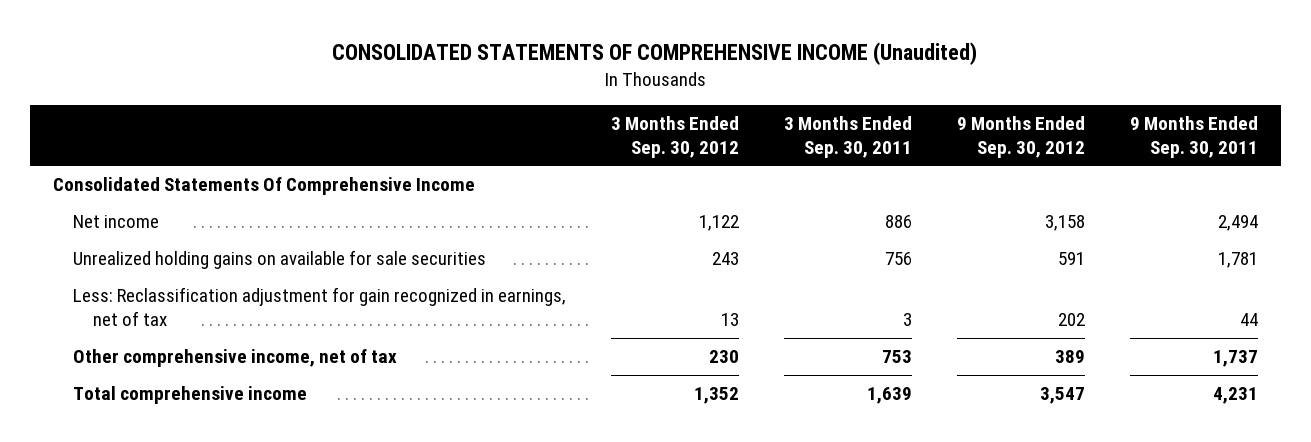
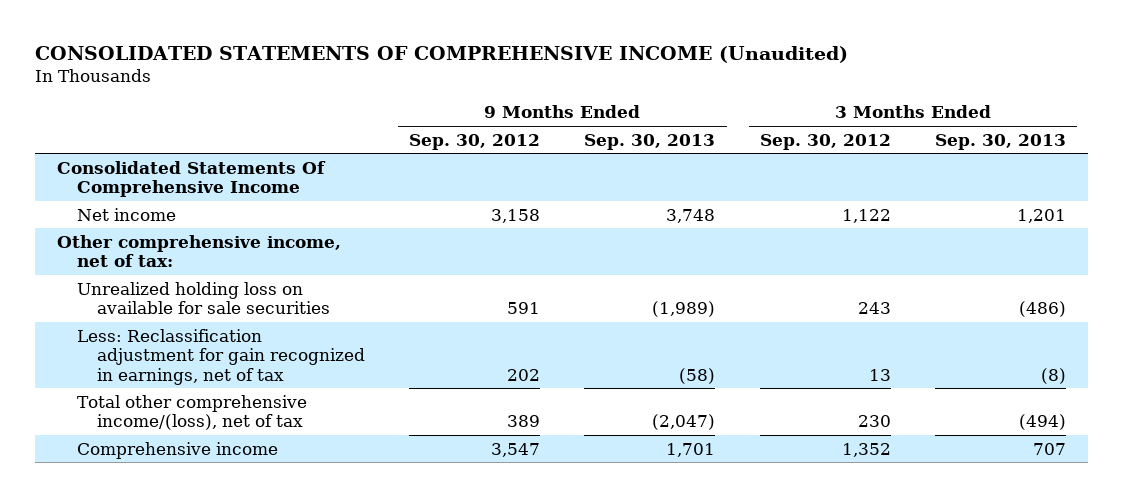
[784,115,913,158] 3 Months Ended Sep. 30, 2011 -> none
[1130,115,1259,158] 9 Months Ended Sep. 30, 2011 -> none
none -> [584,133,716,150] Sep. 30, 2013
none -> [934,133,1066,150] Sep. 30, 2013
none -> [57,234,342,268] Other comprehensive income, net of tax:
[73,250,487,270] Unrealized holding gains on available for sale securities -> [77,281,330,315] Unrealized holding loss on available for sale securities
[73,349,398,368] Other comprehensive income, net of tax -> [77,394,308,431] Total other comprehensive income/(loss), net of tax
[73,386,308,405] Total comprehensive income -> [77,441,279,459] Comprehensive income

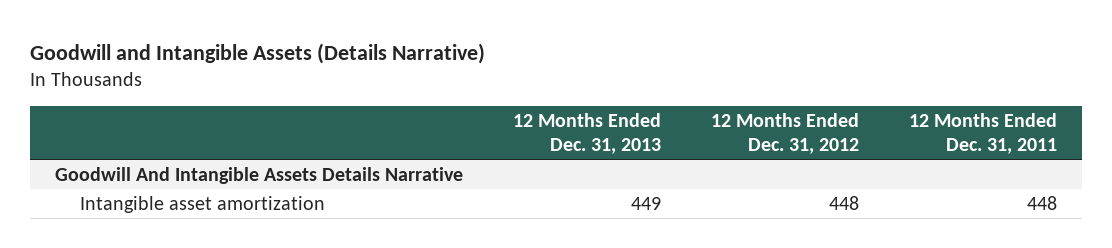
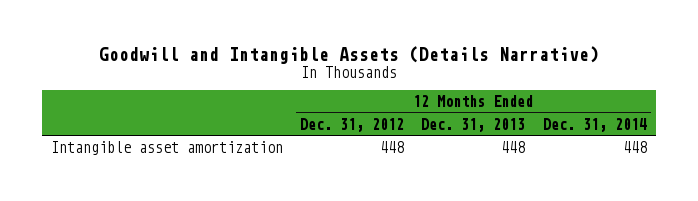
[909,112,1058,154] 12 Months Ended Dec. 31, 2011 -> none
none -> [542,117,647,132] Dec. 31, 2014
[55,166,464,184] Goodwill And Intangible Assets Details Narrative -> none
[631,196,662,210] 449 -> [501,140,526,153] 448

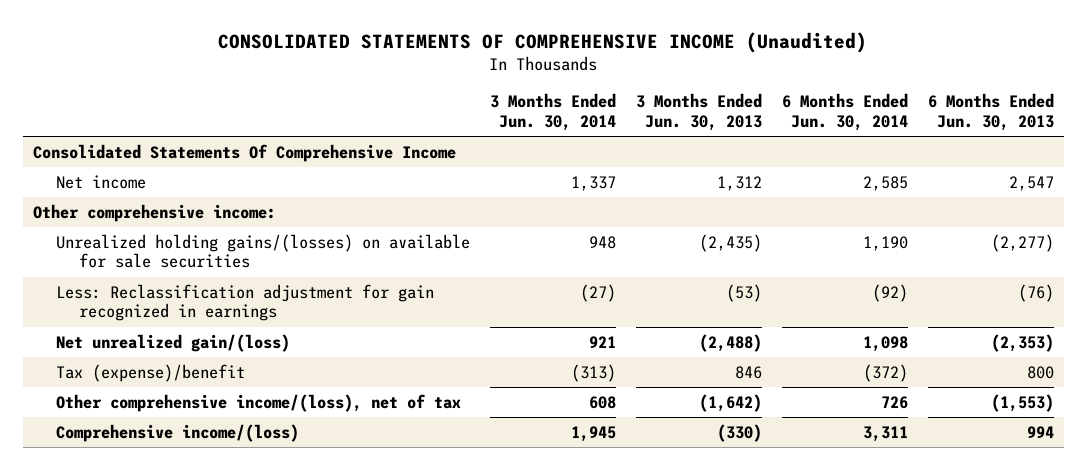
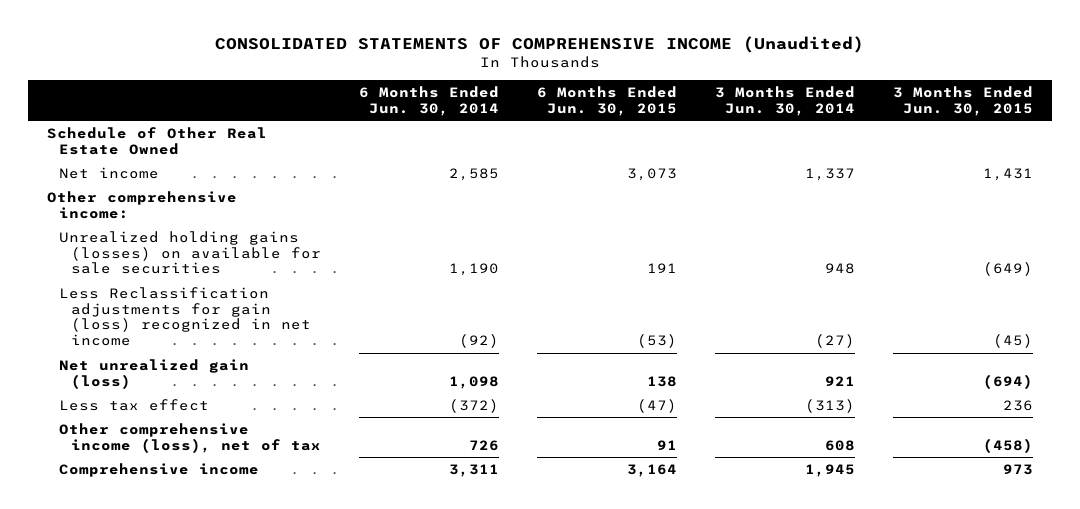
[636,93,763,131] 3 Months Ended Jun. 30, 2013 -> none
[928,93,1055,131] 6 Months Ended Jun. 30, 2013 -> none
none -> [536,86,677,116] 6 Months Ended Jun. 30, 2015
none -> [892,86,1033,116] 3 Months Ended Jun. 30, 2015
[32,143,456,162] Consolidated Statements Of Comprehensive Income -> [47,126,268,155] Schedule of Other Real Estate Owned
[55,233,470,269] Unrealized holding gains/(losses) on available for sale securities -> [58,230,321,275] Unrealized holding gains (losses) on available for sale securities
[55,283,434,322] Less: Reclassification adjustment for gain recognized in earnings -> [58,286,311,347] Less Reclassification adjustments for gain (loss) recognized in net income
[55,333,290,352] Net unrealized gain/(loss) -> [58,358,249,389] Net unrealized gain (loss)
[55,363,245,382] Tax (expense)/benefit -> [58,398,209,411] Less tax effect
[55,393,461,412] Other comprehensive income/(loss), net of tax -> [58,422,321,453] Other comprehensive income (loss), net of tax
[55,423,299,442] Comprehensive income/(loss) -> [58,462,259,477] Comprehensive income

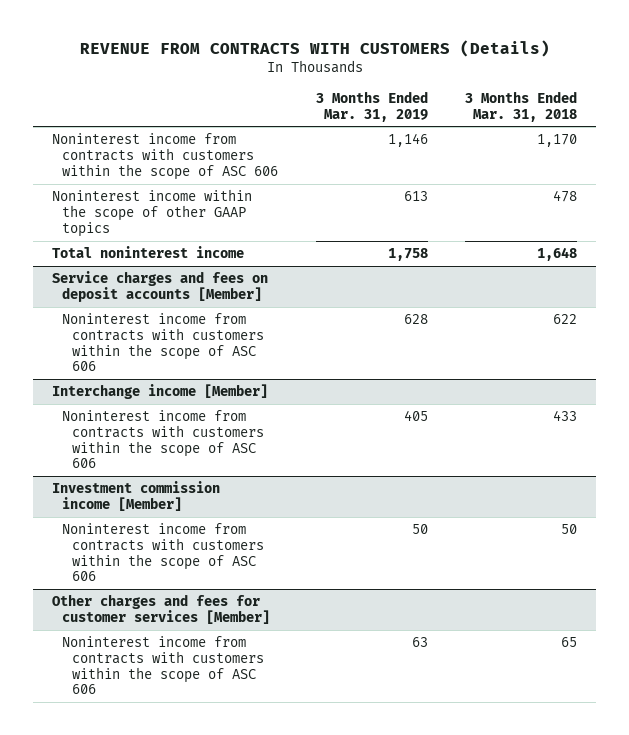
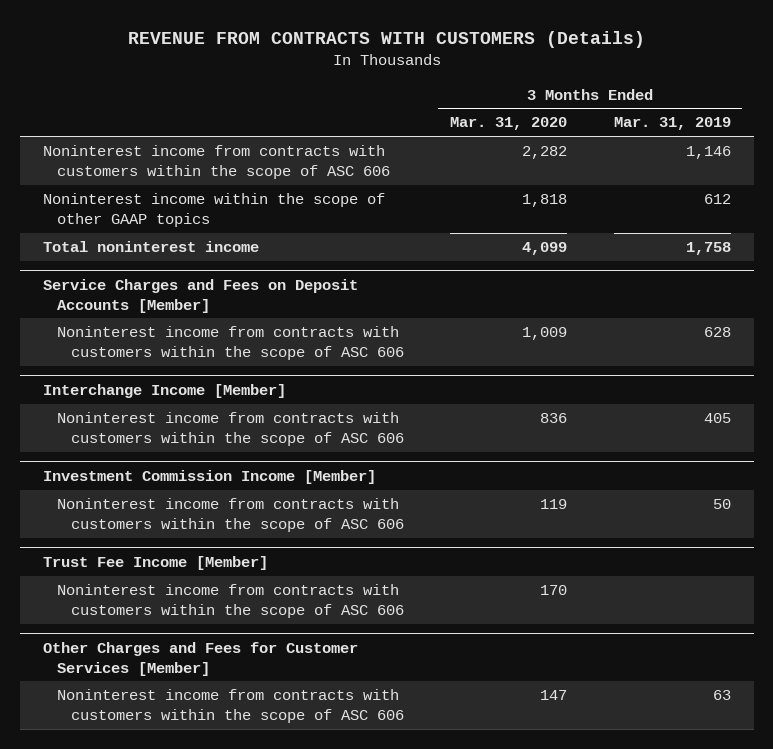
[465,90,578,122] 3 Months Ended Mar. 31, 2018 -> none
none -> [450,117,568,131] Mar. 31, 2020
[403,191,428,202] 613 -> [703,194,731,205] 612
[52,271,269,302] Service charges and fees on deposit accounts [Member] -> [42,278,358,313] Service Charges and Fees on Deposit Accounts [Member]
[52,384,269,400] Interchange income [Member] -> [42,383,286,398] Interchange Income [Member]
[52,481,221,511] Investment commission income [Member] -> [42,469,376,484] Investment Commission Income [Member]
none -> [42,555,268,570] Trust Fee Income [Member]
none -> [56,584,404,618] Noninterest income from contracts with customers within the scope of ASC 606
[52,594,271,624] Other charges and fees for customer services [Member] -> [42,641,358,676] Other Charges and Fees for Customer Services [Member]

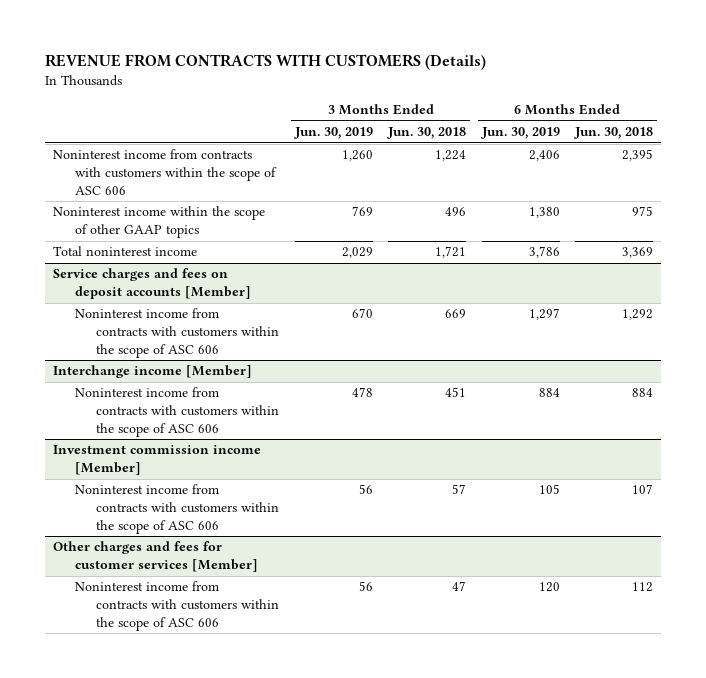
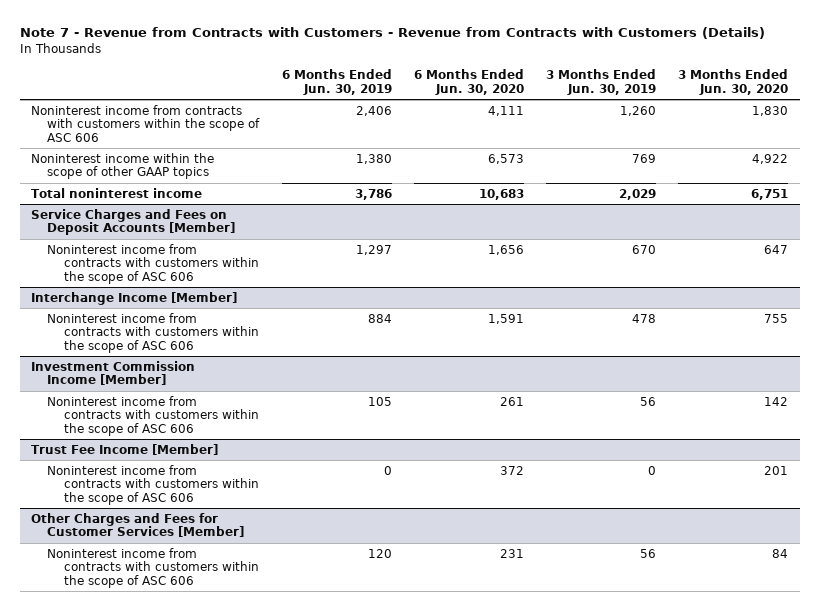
[45,54,487,71] REVENUE FROM CONTRACTS WITH CUSTOMERS (Details) -> [19,27,765,40] Note 7 - Revenue from Contracts with Customers - Revenue from Contracts with Customers (Details)
[387,127,467,140] Jun. 30, 2018 -> none
[573,127,653,140] Jun. 30, 2018 -> none
none -> [413,69,524,95] 6 Months Ended Jun. 30, 2020
none -> [678,69,789,95] 3 Months Ended Jun. 30, 2020
[52,268,251,300] Service charges and fees on deposit accounts [Member] -> [30,208,236,236] Service Charges and Fees on Deposit Accounts [Member]
[52,365,252,379] Interchange income [Member] -> [30,291,237,305] Interchange Income [Member]
[52,445,261,476] Investment commission income [Member] -> [30,360,195,386] Investment Commission Income [Member]
none -> [30,443,218,455] Trust Fee Income [Member]
none -> [47,464,260,506] Noninterest income from contracts with customers within the scope of ASC 606
[52,541,258,573] Other charges and fees for customer services [Member] -> [30,512,245,538] Other Charges and Fees for Customer Services [Member]

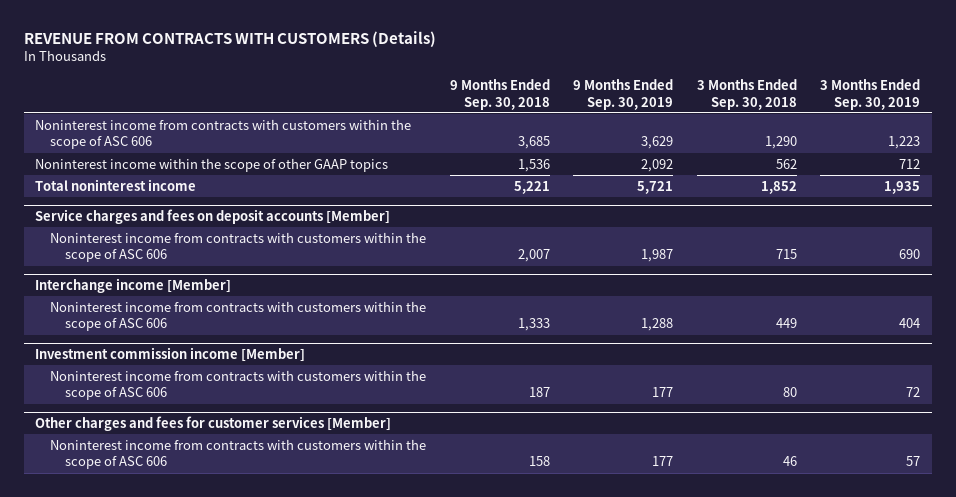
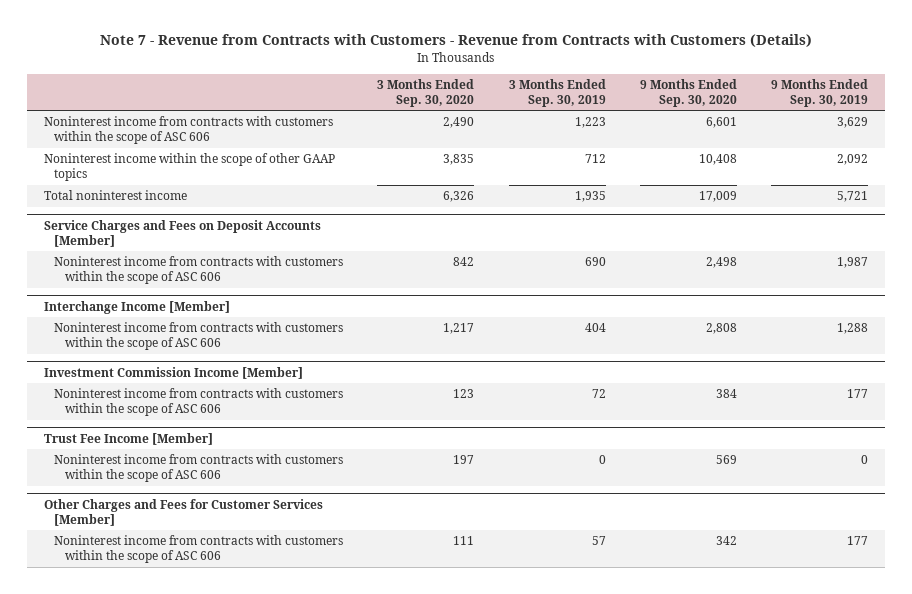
[23,30,436,47] REVENUE FROM CONTRACTS WITH CUSTOMERS (Details) -> [99,34,812,48] Note 7 - Revenue from Contracts with Customers - Revenue from Contracts with Customers (Details)
[449,79,550,110] 9 Months Ended Sep. 30, 2018 -> none
[696,79,797,110] 3 Months Ended Sep. 30, 2018 -> none
none -> [377,78,475,107] 3 Months Ended Sep. 30, 2020
none -> [639,78,737,107] 9 Months Ended Sep. 30, 2020
[35,209,391,225] Service charges and fees on deposit accounts [Member] -> [43,219,321,247] Service Charges and Fees on Deposit Accounts [Member]
[35,278,232,294] Interchange income [Member] -> [43,300,230,314] Interchange Income [Member]
[35,347,306,363] Investment commission income [Member] -> [43,366,303,379] Investment Commission Income [Member]
none -> [43,432,213,445] Trust Fee Income [Member]
none -> [54,454,344,483] Noninterest income from contracts with customers within the scope of ASC 606
[35,416,392,432] Other charges and fees for customer services [Member] -> [43,498,323,526] Other Charges and Fees for Customer Services [Member]

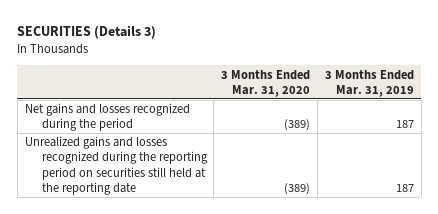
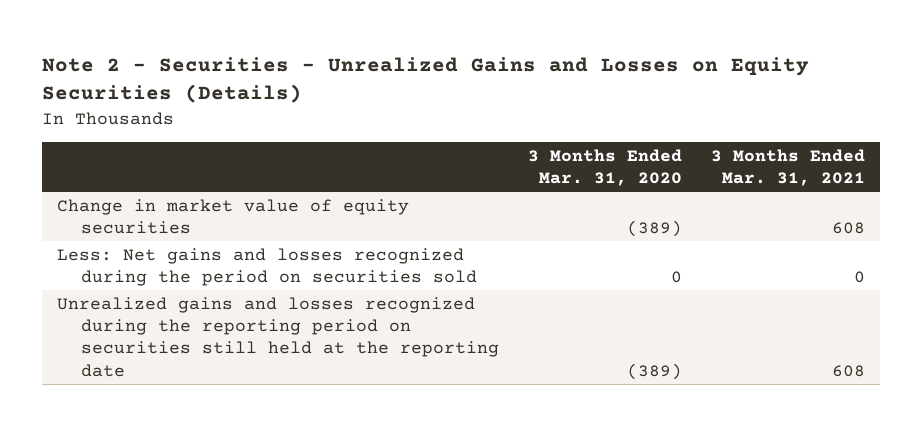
[17,25,157,40] SECURITIES (Details 3) -> [42,56,810,103] Note 2 - Securities - Unrealized Gains and Losses on Equity Securities (Details)
[324,69,414,97] 3 Months Ended Mar. 31, 2019 -> none
none -> [711,148,866,186] 3 Months Ended Mar. 31, 2021
[24,103,190,132] Net gains and losses recognized during the period -> [56,198,409,235] Change in market value of equity securities
none -> [56,247,478,287] Less: Net gains and losses recognized during the period on securities sold

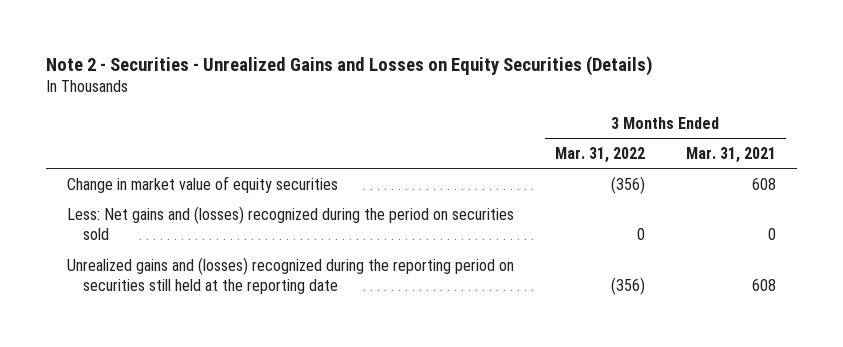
[528,148,683,186] 3 Months Ended Mar. 31, 2020 -> none
none -> [554,147,645,164] Mar. 31, 2022
[56,247,478,287] Less: Net gains and losses recognized during the period on securities sold -> [66,205,514,241] Less: Net gains and (losses) recognized during the period on securities sold
[56,296,500,377] Unrealized gains and losses recognized during the reporting period on securities still held at the reporting date -> [66,256,514,295] Unrealized gains and (losses) recognized during the reporting period on securities still held at the reporting date

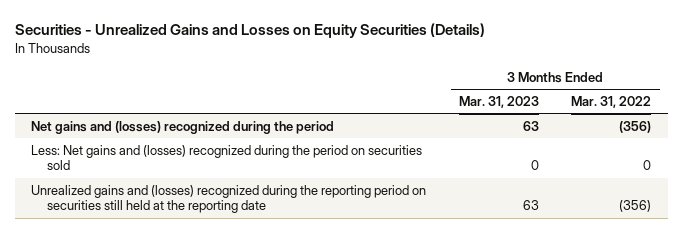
[46,55,654,76] Note 2 - Securities - Unrealized Gains and Losses on Equity Securities (Details) -> [15,23,486,39] Securities - Unrealized Gains and Losses on Equity Securities (Details)
[686,147,777,164] Mar. 31, 2021 -> none
none -> [458,95,539,108] Mar. 31, 2023
[66,175,338,193] Change in market value of equity securities -> [31,120,335,134] Net gains and (losses) recognized during the period

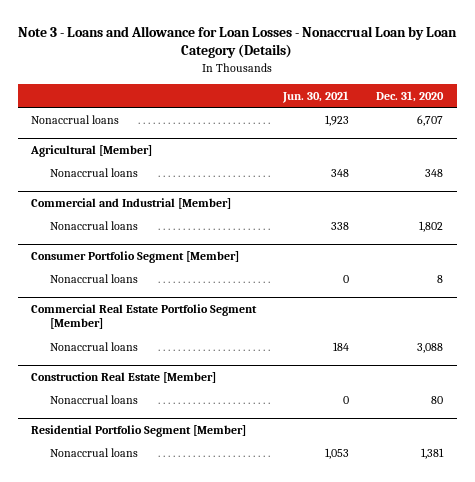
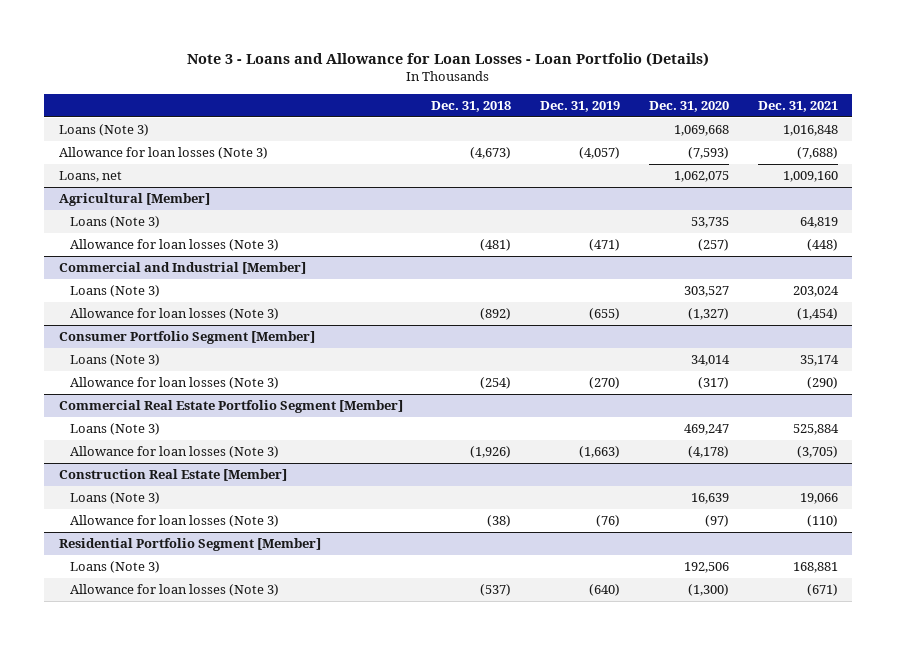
[18,25,458,59] Note 3 - Loans and Allowance for Loan Losses - Nonaccrual Loan by Loan Category (Details) -> [187,52,710,68] Note 3 - Loans and Allowance for Loan Losses - Loan Portfolio (Details)
[282,90,350,103] Jun. 30, 2021 -> none
none -> [431,101,512,113] Dec. 31, 2018
none -> [540,101,621,113] Dec. 31, 2019
none -> [757,101,838,113] Dec. 31, 2021
[31,114,120,124] Nonaccrual loans -> none
none -> [58,123,149,136] Loans (Note 3)
none -> [58,146,268,159] Allowance for loan losses (Note 3)
none -> [58,170,122,182] Loans, net
[50,167,139,177] Nonaccrual loans -> none
none -> [70,215,161,228] Loans (Note 3)
none -> [70,238,280,251] Allowance for loan losses (Note 3)
[50,220,139,230] Nonaccrual loans -> none
none -> [70,284,161,297] Loans (Note 3)
none -> [70,307,280,320] Allowance for loan losses (Note 3)
[50,273,139,283] Nonaccrual loans -> none
none -> [70,353,161,366] Loans (Note 3)
none -> [70,376,280,389] Allowance for loan losses (Note 3)
[50,341,139,351] Nonaccrual loans -> none
none -> [70,422,161,435] Loans (Note 3)
none -> [70,445,280,458] Allowance for loan losses (Note 3)
[50,394,139,404] Nonaccrual loans -> none
none -> [70,491,161,504] Loans (Note 3)
none -> [70,514,280,527] Allowance for loan losses (Note 3)
[50,447,139,457] Nonaccrual loans -> none
none -> [70,560,161,573] Loans (Note 3)
none -> [70,583,280,596] Allowance for loan losses (Note 3)

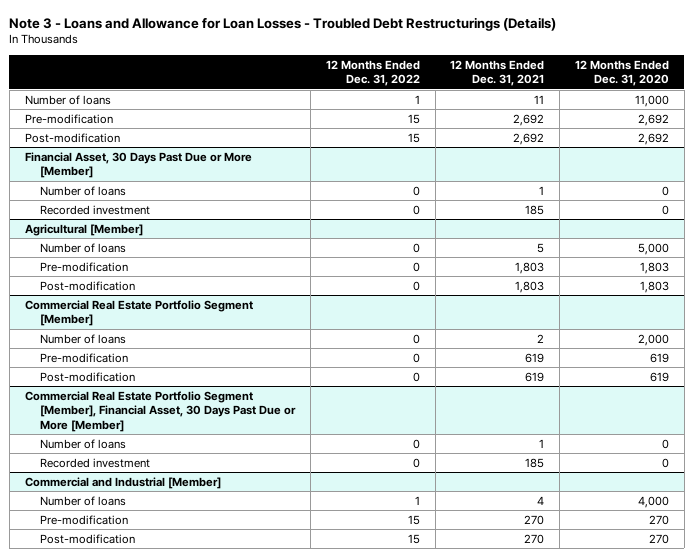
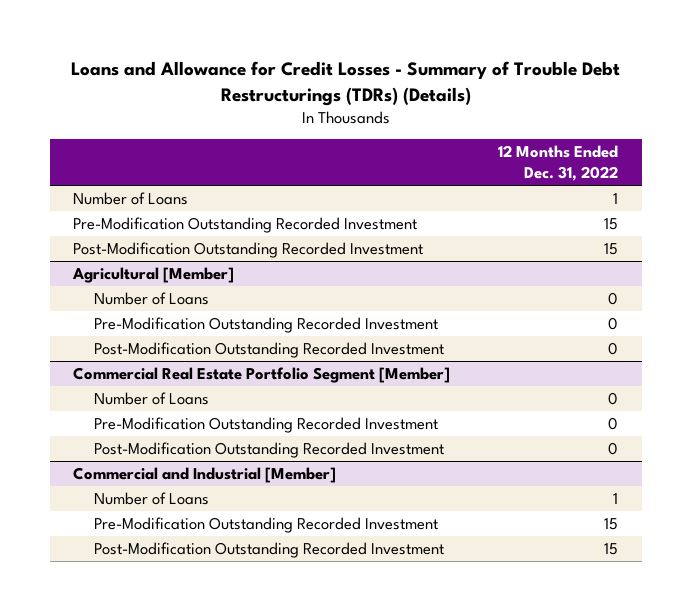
[9,16,557,31] Note 3 - Loans and Allowance for Loan Losses - Troubled Debt Restructurings (Details) -> [70,61,620,106] Loans and Allowance for Credit Losses - Summary of Trouble Debt Restructurings (TDRs) (Details)
[450,59,545,87] 12 Months Ended Dec. 31, 2021 -> none
[575,59,670,87] 12 Months Ended Dec. 31, 2020 -> none
[24,151,252,179] Financial Asset, 30 Days Past Due or More [Member] -> none
[39,185,126,196] Number of loans -> none
[39,204,150,215] Recorded investment -> none
[24,94,111,105] Number of loans -> [73,192,189,206] Number of Loans
[24,113,113,124] Pre-modification -> [73,217,418,234] Pre-Modification Outstanding Recorded Investment
[24,132,120,143] Post-modification -> [73,242,424,259] Post-Modification Outstanding Recorded Investment
[39,242,126,253] Number of loans -> [93,292,209,306] Number of Loans
[39,261,128,272] Pre-modification -> [93,317,438,334] Pre-Modification Outstanding Recorded Investment
[39,280,135,291] Post-modification -> [93,342,444,359] Post-Modification Outstanding Recorded Investment
[24,390,296,432] Commercial Real Estate Portfolio Segment [Member], Financial Asset, 30 Days Past Due or More [Member] -> none
[39,438,126,449] Number of loans -> none
[39,457,150,468] Recorded investment -> none
[39,333,126,344] Number of loans -> [93,392,209,406] Number of Loans
[39,352,128,363] Pre-modification -> [93,417,438,434] Pre-Modification Outstanding Recorded Investment
[39,371,135,382] Post-modification -> [93,442,444,459] Post-Modification Outstanding Recorded Investment
[39,495,126,506] Number of loans -> [93,492,209,506] Number of Loans
[39,514,128,525] Pre-modification -> [93,517,438,534] Pre-Modification Outstanding Recorded Investment
[39,533,135,544] Post-modification -> [93,542,444,559] Post-Modification Outstanding Recorded Investment

